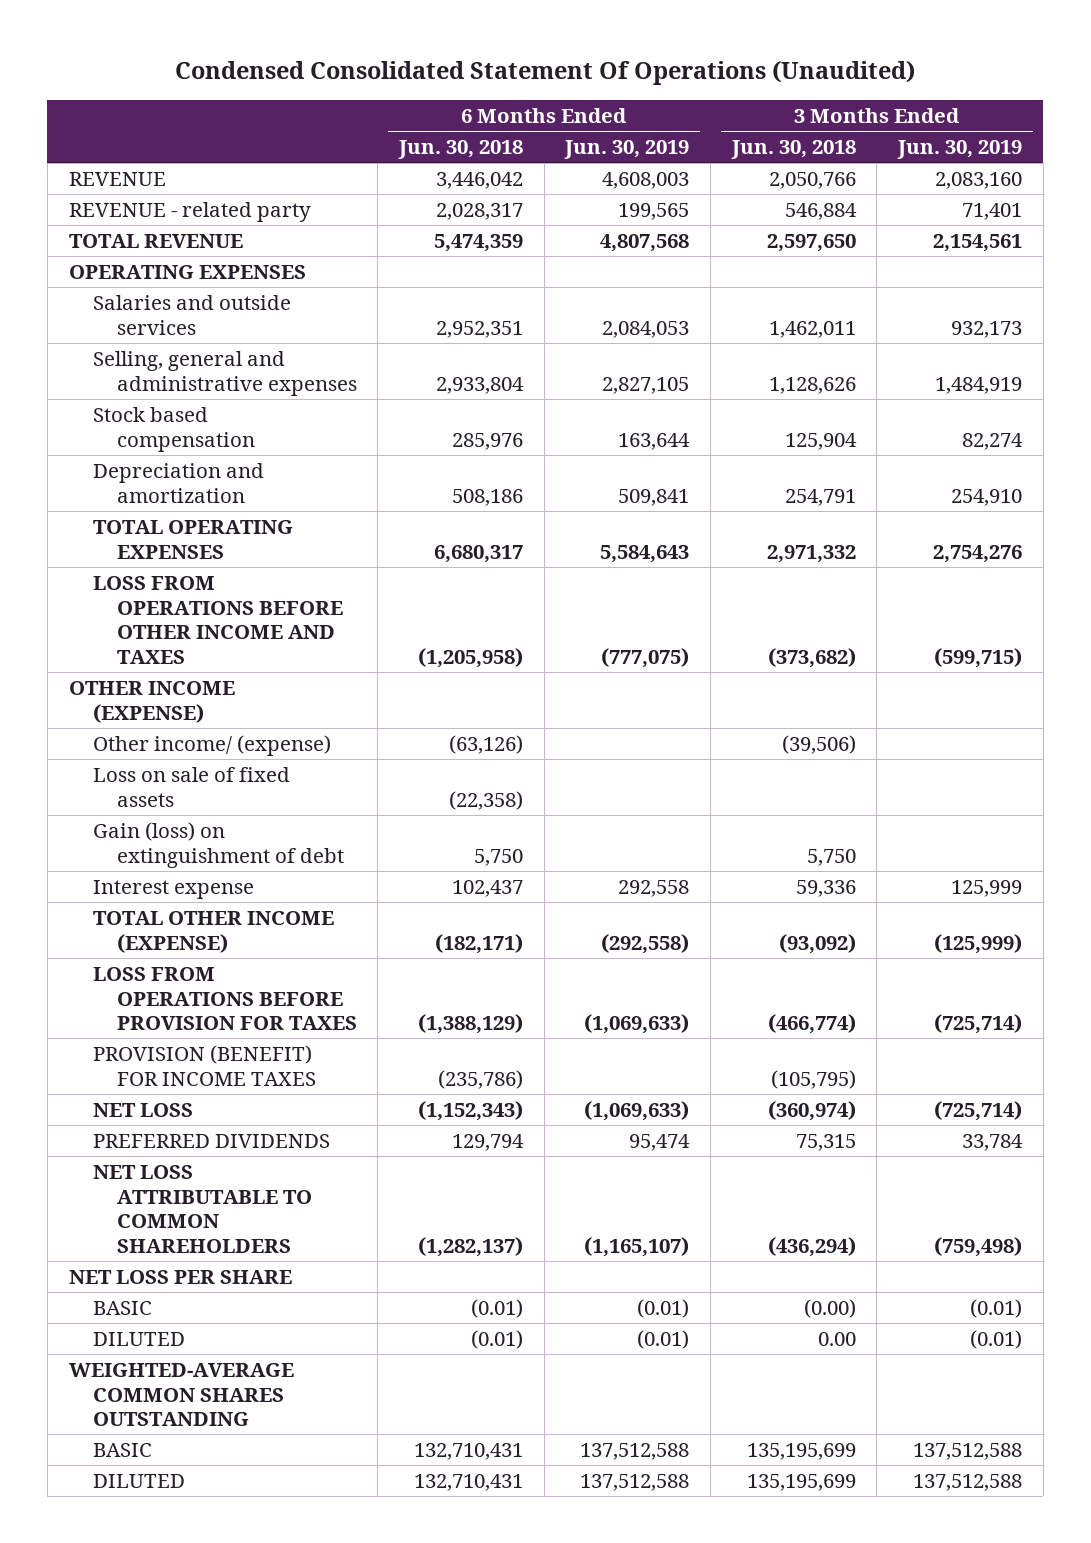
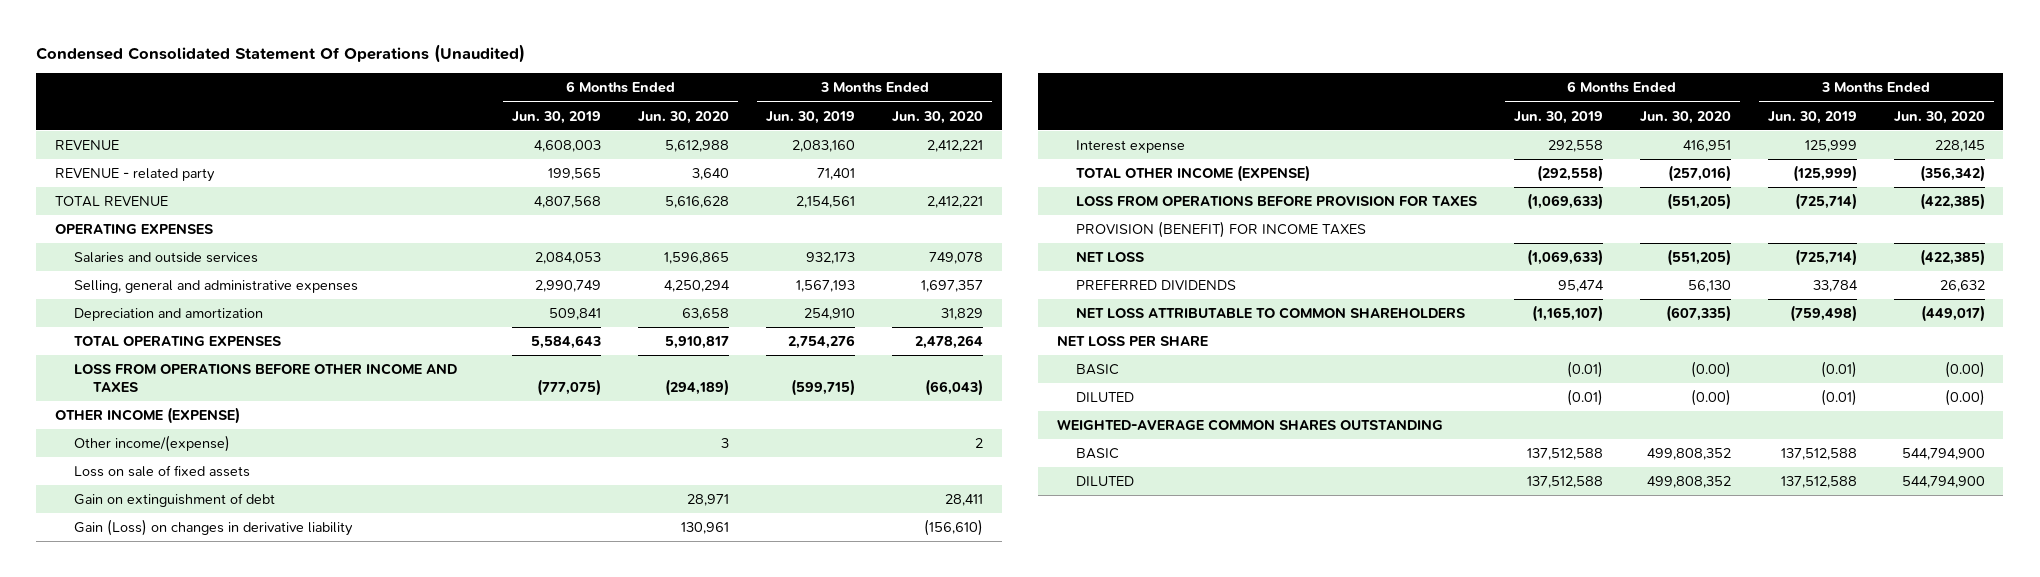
[397,140,523,160] Jun. 30, 2018 -> none
[730,140,856,160] Jun. 30, 2018 -> none
none -> [638,110,730,124] Jun. 30, 2020
none -> [892,110,984,124] Jun. 30, 2020
[92,406,255,452] Stock based compensation -> none
[602,376,690,394] 2,827,105 -> [535,280,602,293] 2,990,749
[934,376,1022,394] 1,484,919 -> [796,280,856,293] 1,567,193
[92,734,331,756] Other income/ (expense) -> [73,435,230,453] Other income/(expense)
[92,821,344,868] Gain (loss) on extinguishment of debt -> [73,493,275,508] Gain on extinguishment of debt
none -> [73,519,353,537] Gain (Loss) on changes in derivative liability

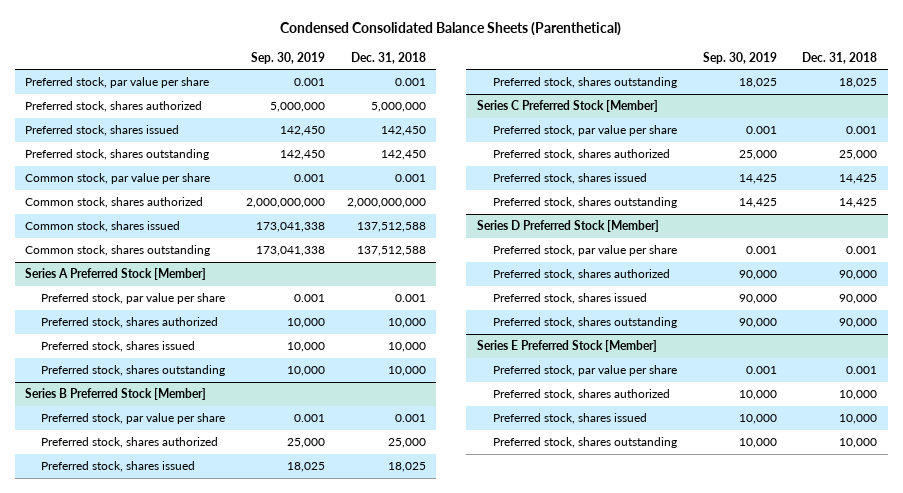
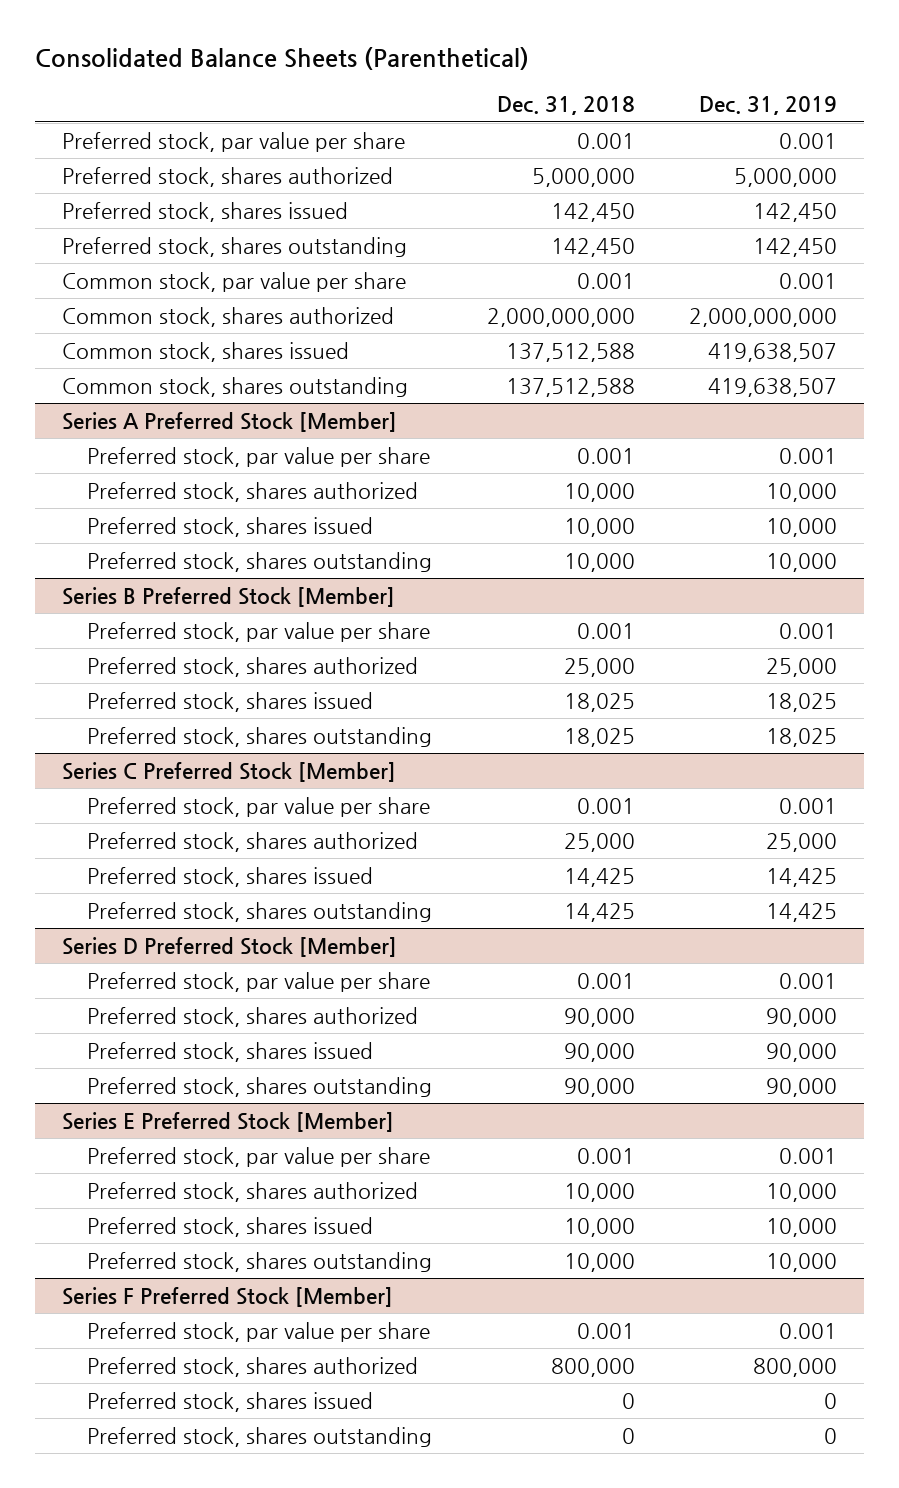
[280,22,622,37] Condensed Consolidated Balance Sheets (Parenthetical) -> [34,47,529,71] Consolidated Balance Sheets (Parenthetical)
[251,51,326,64] Sep. 30, 2019 -> none
none -> [698,96,837,116] Dec. 31, 2019
none -> [61,1286,393,1307] Series F Preferred Stock [Member]
none -> [87,1321,431,1342] Preferred stock, par value per share
none -> [87,1356,419,1377] Preferred stock, shares authorized
none -> [87,1391,374,1412] Preferred stock, shares issued
none -> [87,1426,433,1447] Preferred stock, shares outstanding

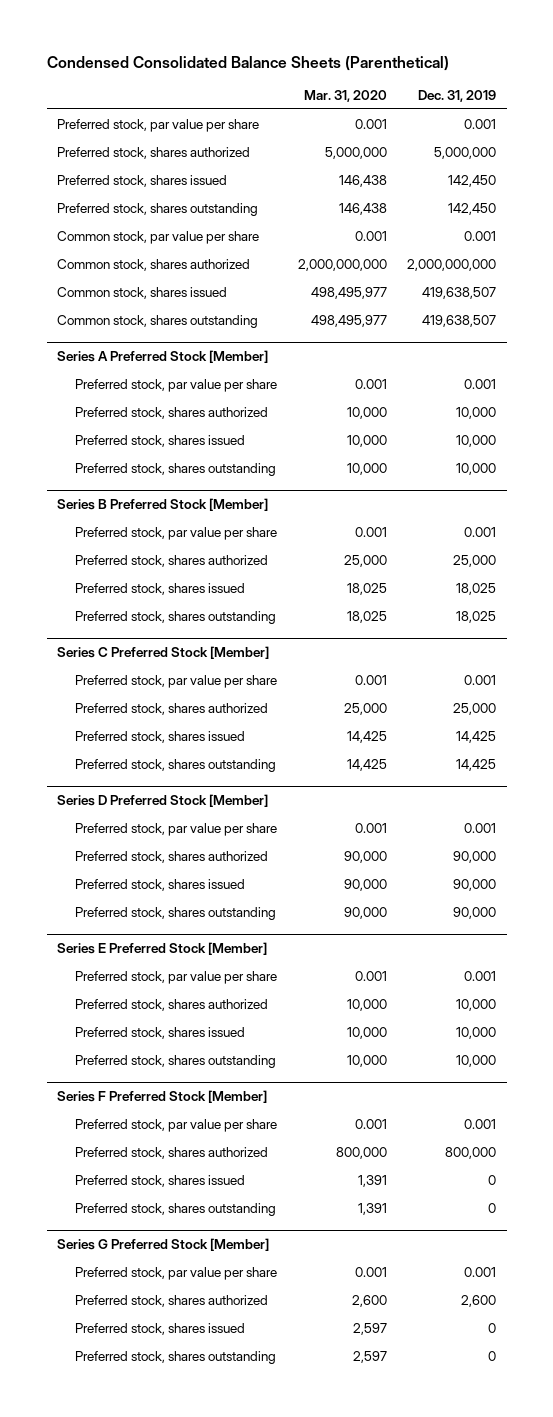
[34,47,529,71] Consolidated Balance Sheets (Parenthetical) -> [46,55,449,71] Condensed Consolidated Balance Sheets (Parenthetical)
[496,96,635,116] Dec. 31, 2018 -> none
none -> [303,89,387,102] Mar. 31, 2020
none -> [57,1238,270,1252] Series G Preferred Stock [Member]
none -> [74,1266,277,1280] Preferred stock, par value per share
none -> [74,1294,268,1307] Preferred stock, shares authorized
none -> [74,1322,245,1335] Preferred stock, shares issued
none -> [74,1350,276,1364] Preferred stock, shares outstanding

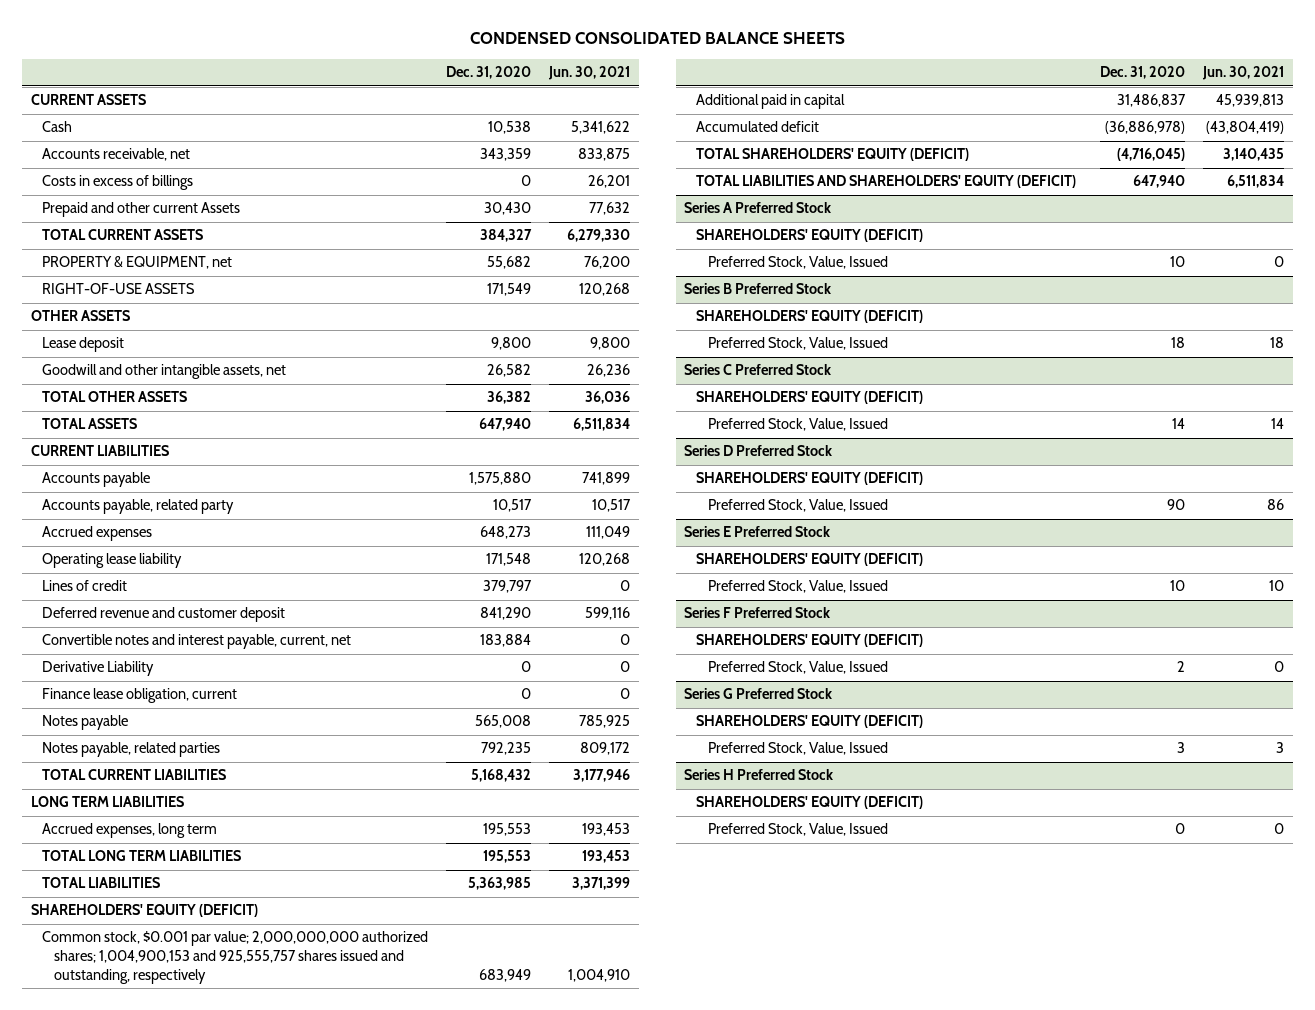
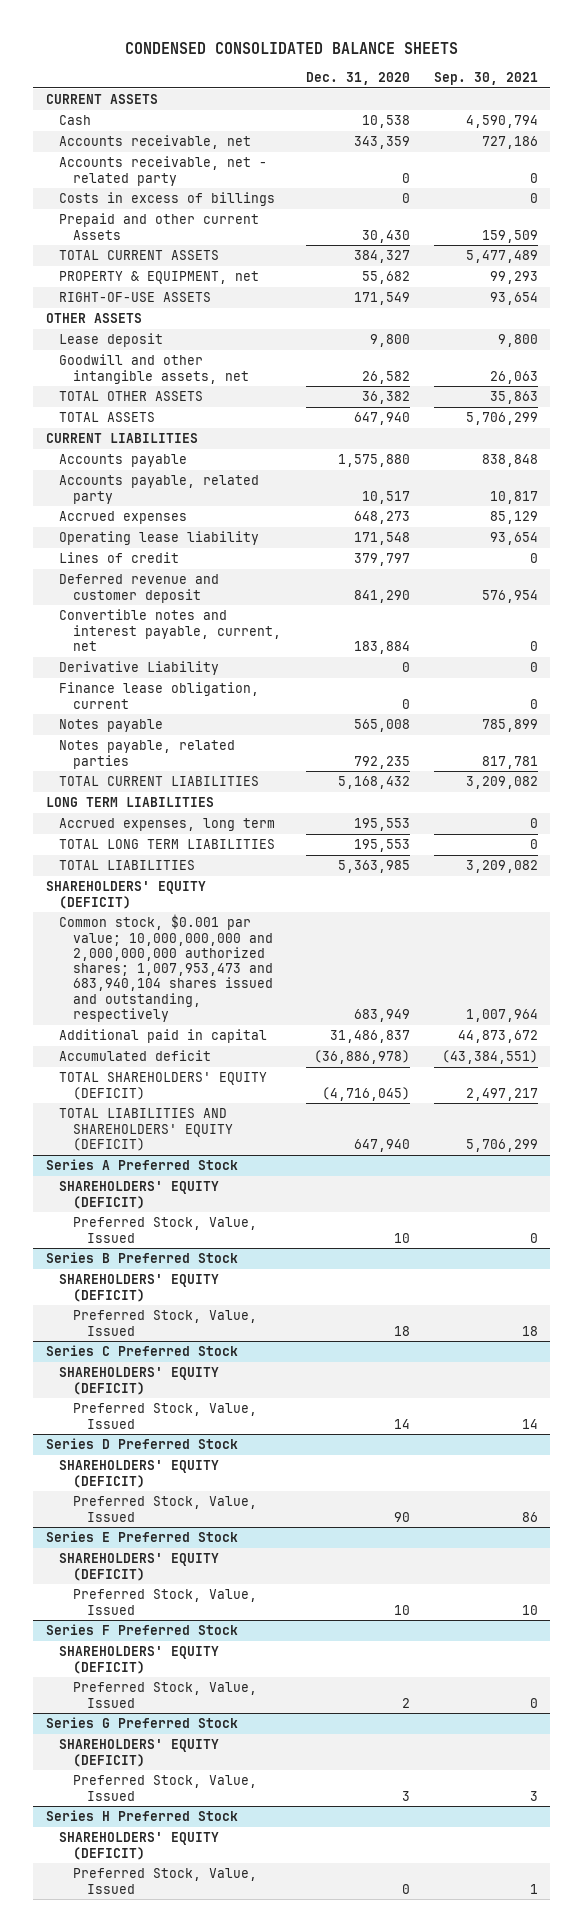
[548,66,631,81] Jun. 30, 2021 -> none
none -> [434,71,539,85] Sep. 30, 2021
none -> [59,156,268,186] Accounts receivable, net - related party
[42,931,429,985] Common stock, $0.001 par value; 2,000,000,000 authorized shares; 1,004,900,153 and 925,555,757 shares issued and outstanding, respectively -> [59,914,274,1022] Common stock, $0.001 par value; 10,000,000,000 and 2,000,000,000 authorized shares; 1,007,953,473 and 683,940,104 shares issued and outstanding, respectively

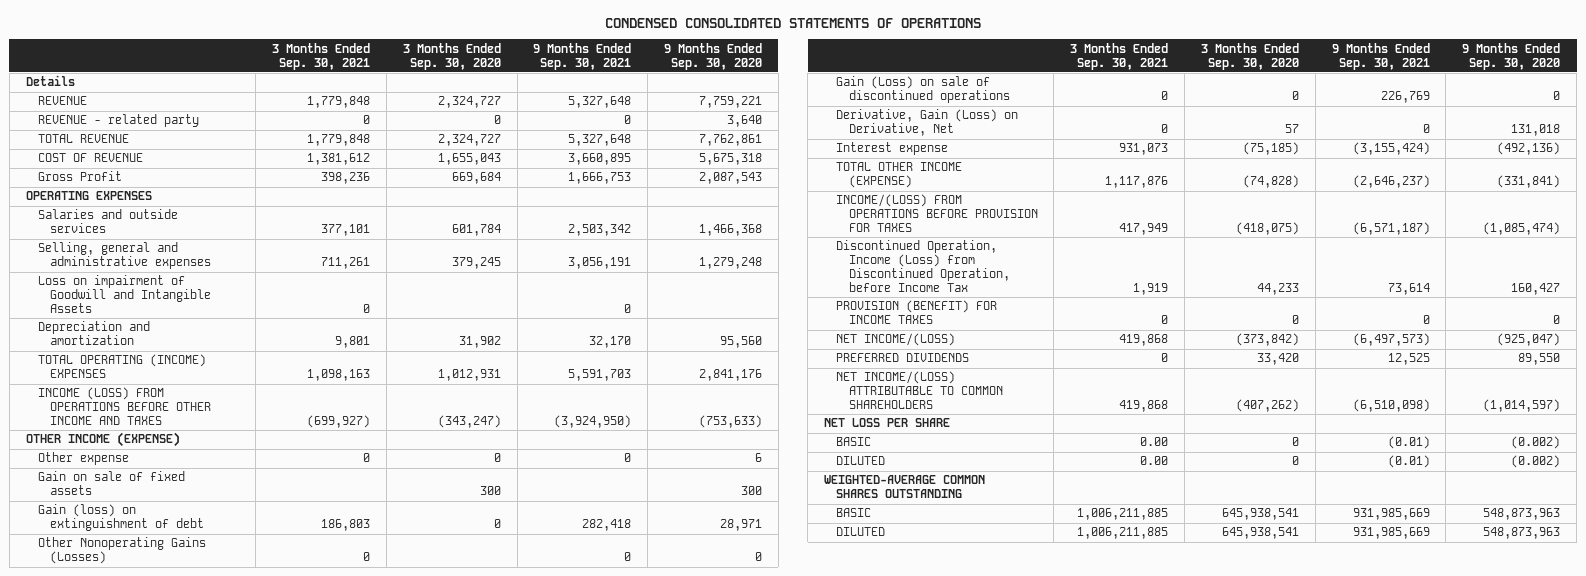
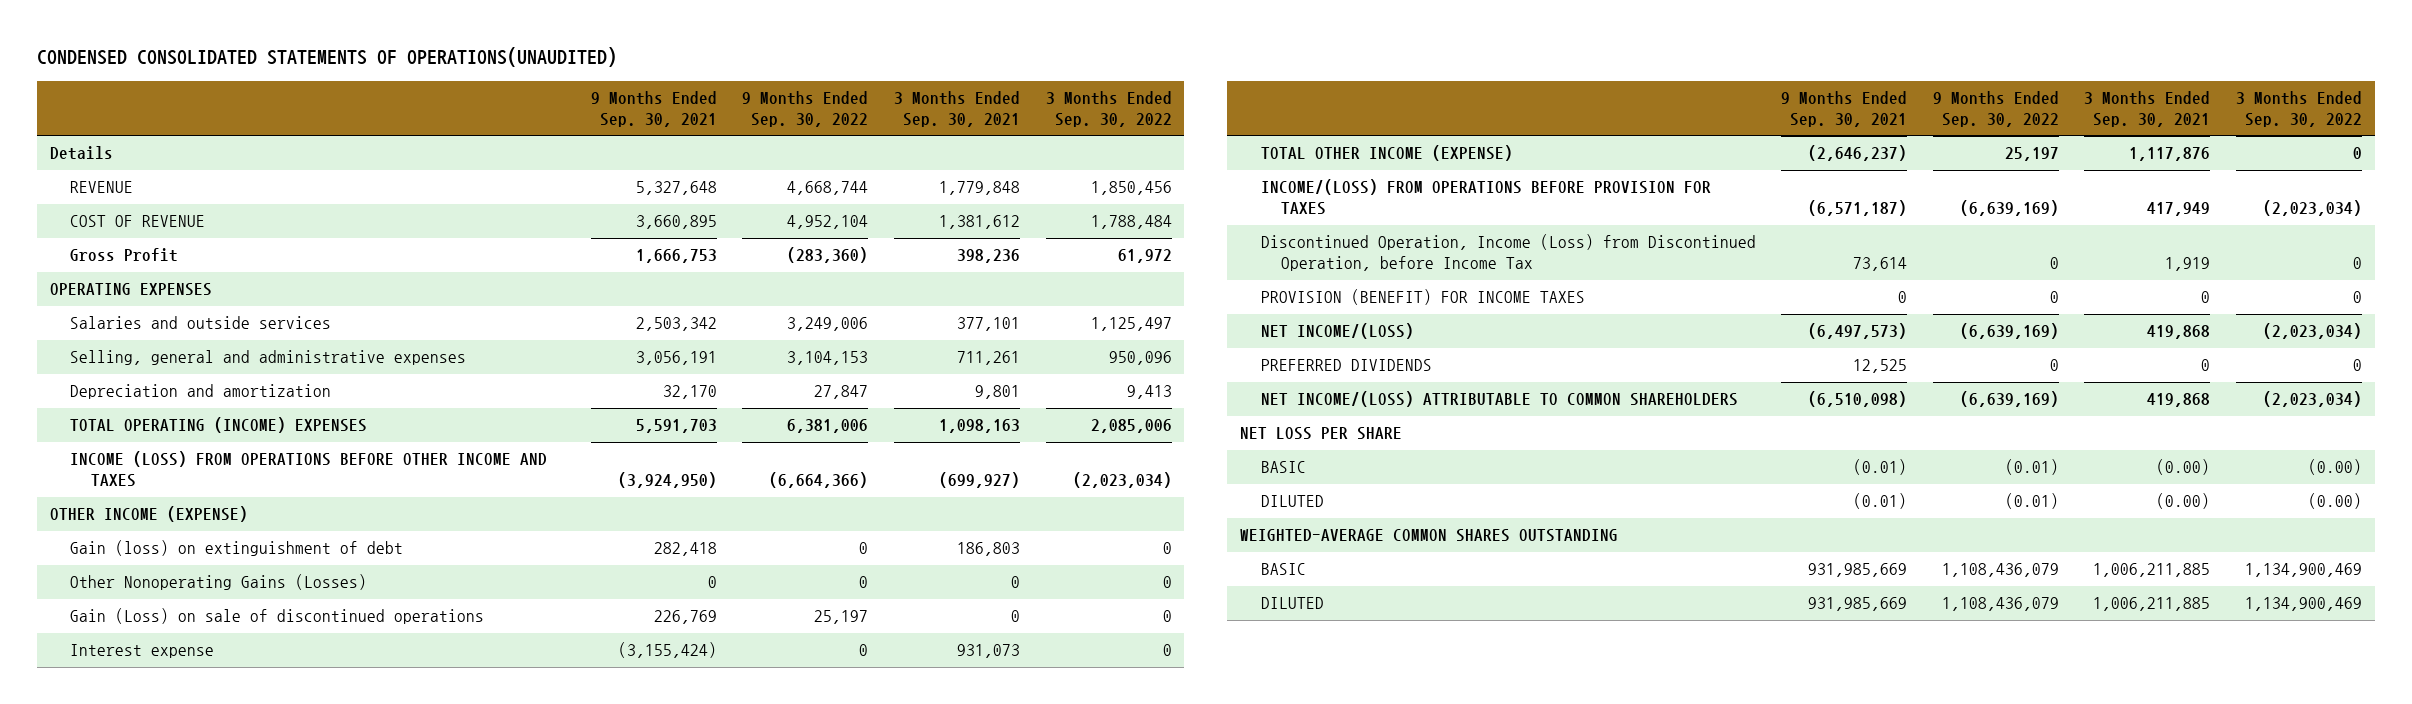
[605,17,982,28] CONDENSED CONSOLIDATED STATEMENTS OF OPERATIONS -> [36,47,617,68] CONDENSED CONSOLIDATED STATEMENTS OF OPERATIONS(UNAUDITED)
[402,42,501,70] 3 Months Ended Sep. 30, 2020 -> none
[664,42,763,70] 9 Months Ended Sep. 30, 2020 -> none
none -> [742,90,869,127] 9 Months Ended Sep. 30, 2022
none -> [1045,90,1172,127] 3 Months Ended Sep. 30, 2022
[38,114,200,128] REVENUE - related party -> none
[38,134,130,144] TOTAL REVENUE -> none
[38,275,212,314] Loss on impairment of Goodwill and Intangible Assets -> none
[38,452,130,466] Other expense -> none
[38,471,186,496] Gain on sale of fixed assets -> none
[836,109,1019,137] Derivative, Gain (Loss) on Derivative, Net -> none
[1140,437,1169,447] 0.00 -> [2156,459,2211,476] (0.00)
[1140,456,1169,466] 0.00 -> [2156,493,2211,510] (0.00)

